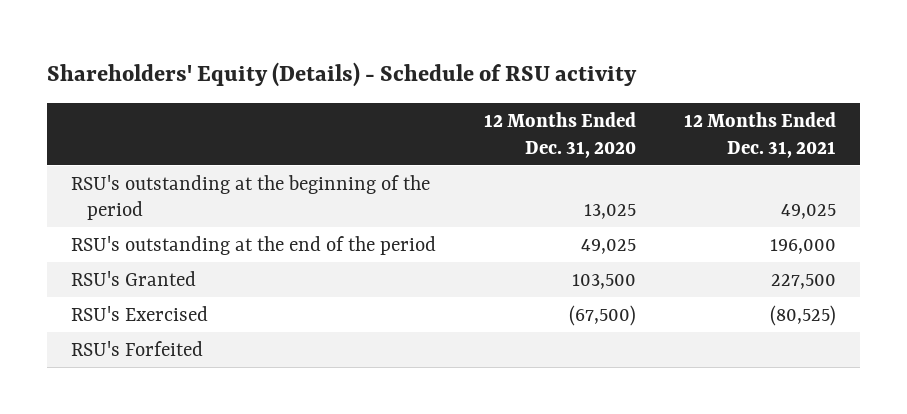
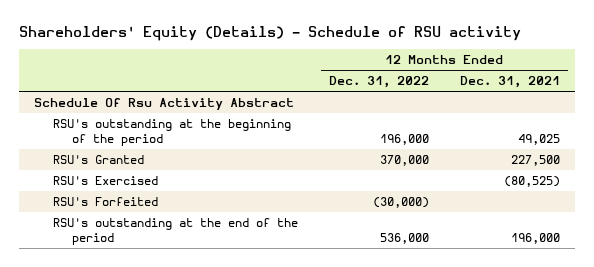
[483,112,636,158] 12 Months Ended Dec. 31, 2020 -> none
none -> [328,76,429,89] Dec. 31, 2022
none -> [34,98,295,111] Schedule Of Rsu Activity Abstract
[70,235,436,255] RSU's outstanding at the end of the period -> [53,218,299,245] RSU's outstanding at the end of the period

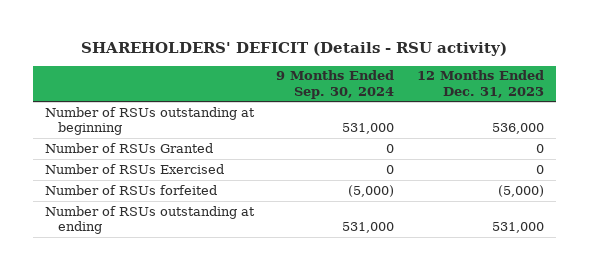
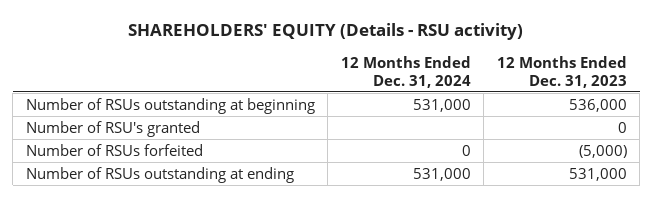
[81,41,508,56] SHAREHOLDERS' DEFICIT (Details - RSU activity) -> [128,22,524,40] SHAREHOLDERS' EQUITY (Details - RSU activity)
[276,70,395,99] 9 Months Ended Sep. 30, 2024 -> none
none -> [340,55,471,88] 12 Months Ended Dec. 31, 2024
[44,163,224,174] Number of RSUs Exercised -> none
[44,142,213,153] Number of RSUs Granted -> [25,120,200,137] Number of RSU's granted

